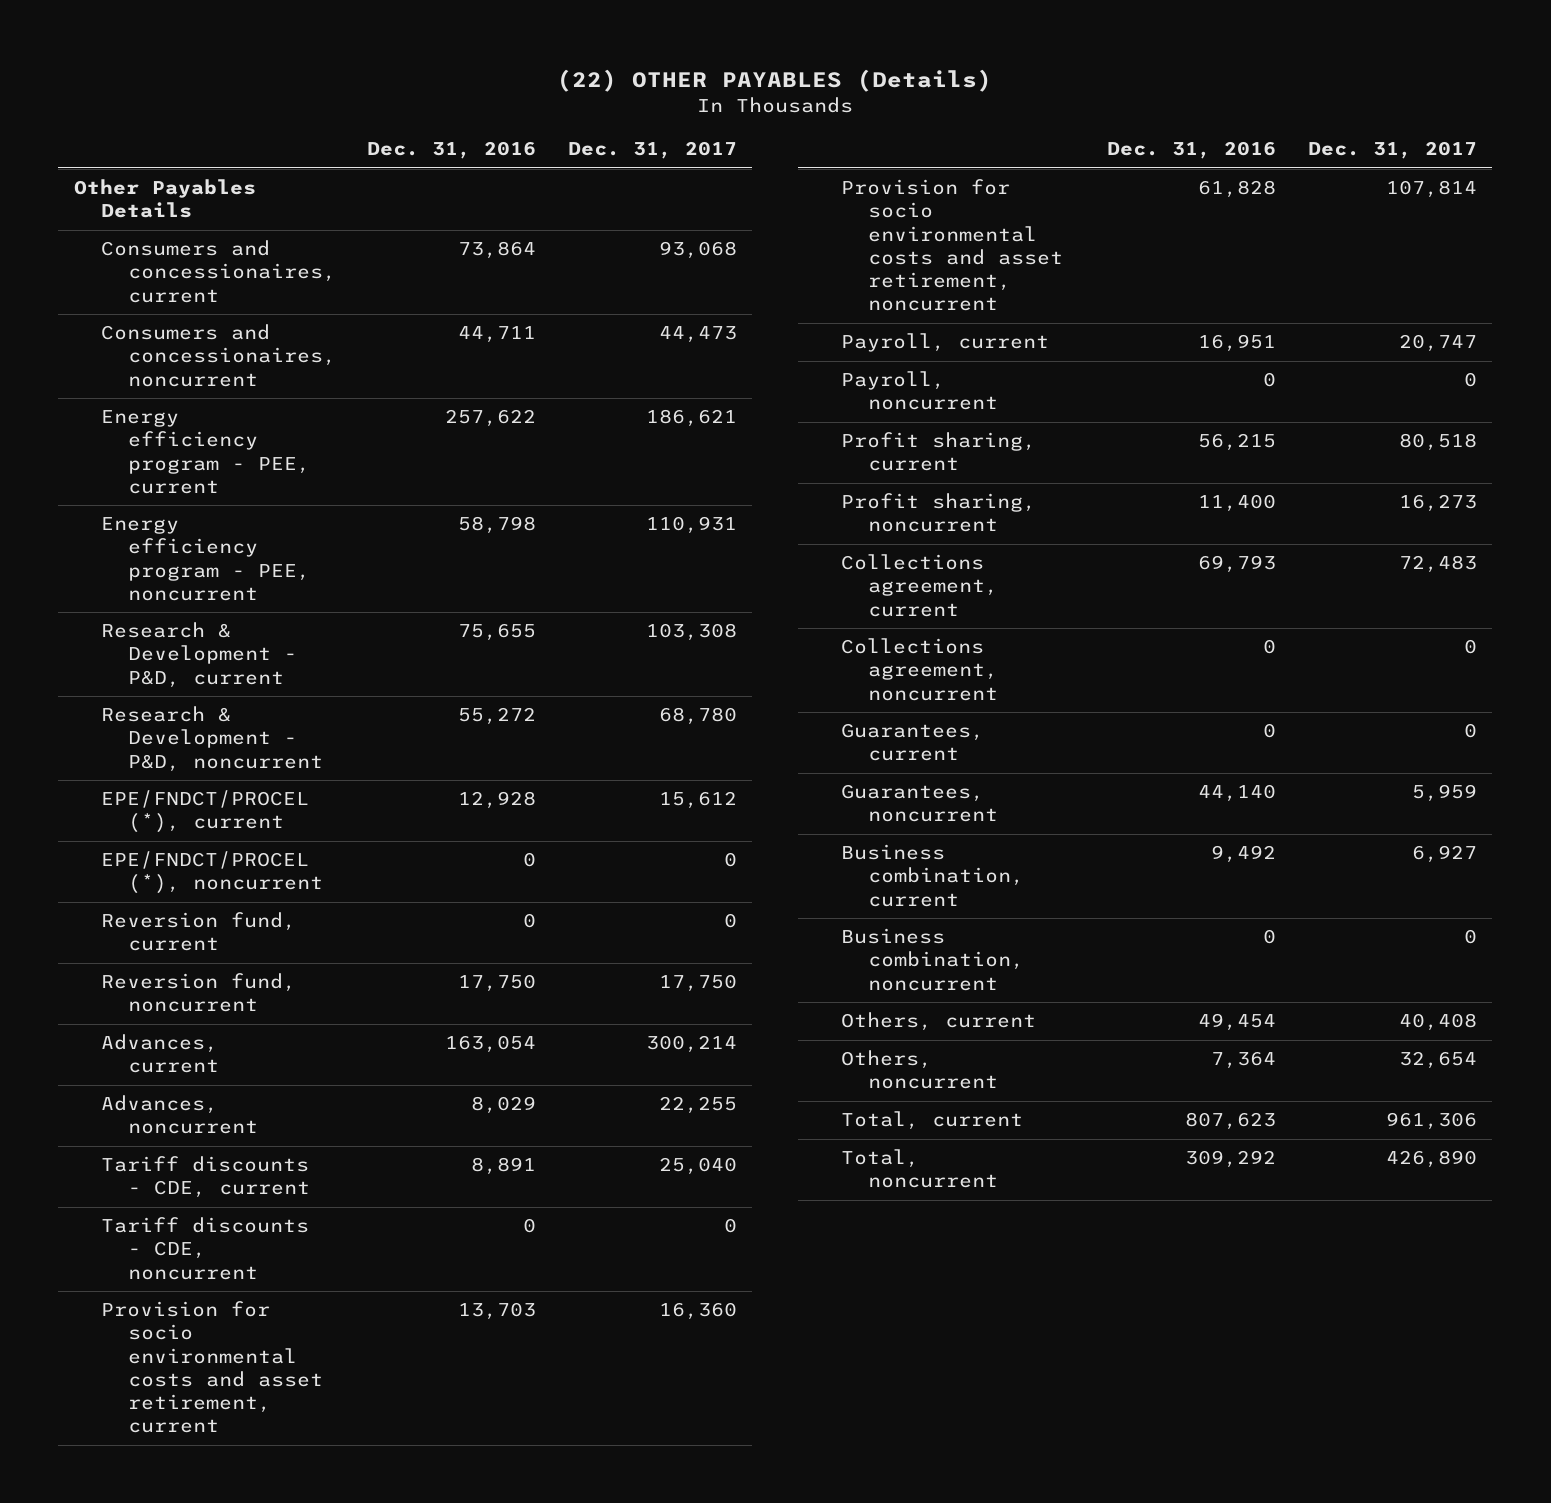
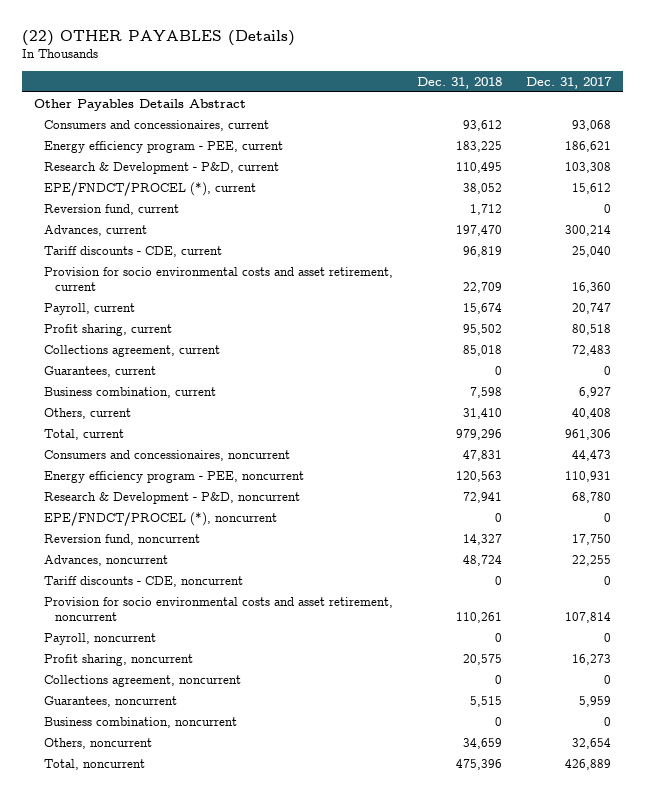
[367,141,537,160] Dec. 31, 2016 -> none
none -> [417,76,503,89] Dec. 31, 2018
[74,179,257,219] Other Payables Details -> [33,98,246,111] Other Payables Details Abstract
[101,324,337,387] Consumers and concessionaires, noncurrent -> [44,449,291,461] Consumers and concessionaires, noncurrent
[101,517,311,601] Energy efficiency program - PEE, noncurrent -> [44,470,305,483] Energy efficiency program - PEE, noncurrent
[101,706,324,772] Research & Development - P&D, noncurrent -> [44,491,301,504] Research & Development - P&D, noncurrent
[101,851,324,895] EPE/FNDCT/PROCEL (*), noncurrent -> [44,511,278,526] EPE/FNDCT/PROCEL (*), noncurrent
[101,973,297,1013] Reversion fund, noncurrent -> [44,533,201,545] Reversion fund, noncurrent
[101,1095,259,1135] Advances, noncurrent -> [44,554,169,566] Advances, noncurrent
[101,1217,310,1280] Tariff discounts - CDE, noncurrent -> [44,575,244,587] Tariff discounts - CDE, noncurrent
[840,179,1064,312] Provision for socio environmental costs and asset retirement, noncurrent -> [44,596,394,622] Provision for socio environmental costs and asset retirement, noncurrent
[840,371,999,411] Payroll, noncurrent -> [44,632,157,645] Payroll, noncurrent
[840,493,1036,533] Profit sharing, noncurrent -> [44,653,194,666] Profit sharing, noncurrent
[840,638,999,701] Collections agreement, noncurrent -> [44,674,242,687] Collections agreement, noncurrent
[840,784,999,823] Guarantees, noncurrent -> [44,695,178,707] Guarantees, noncurrent
[840,928,1025,991] Business combination, noncurrent -> [44,716,238,728] Business combination, noncurrent
[840,1050,999,1090] Others, noncurrent -> [44,737,153,749] Others, noncurrent
[1385,1150,1477,1169] 426,890 -> [565,758,612,770] 426,889

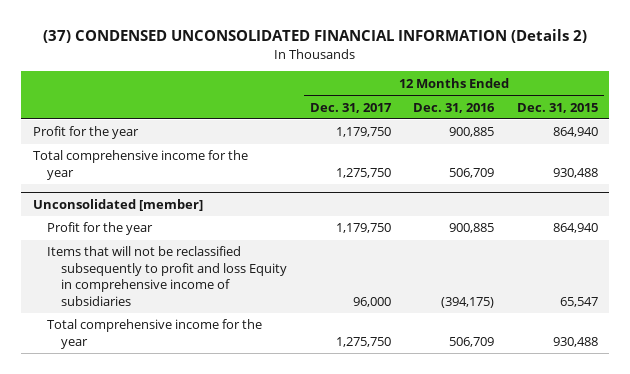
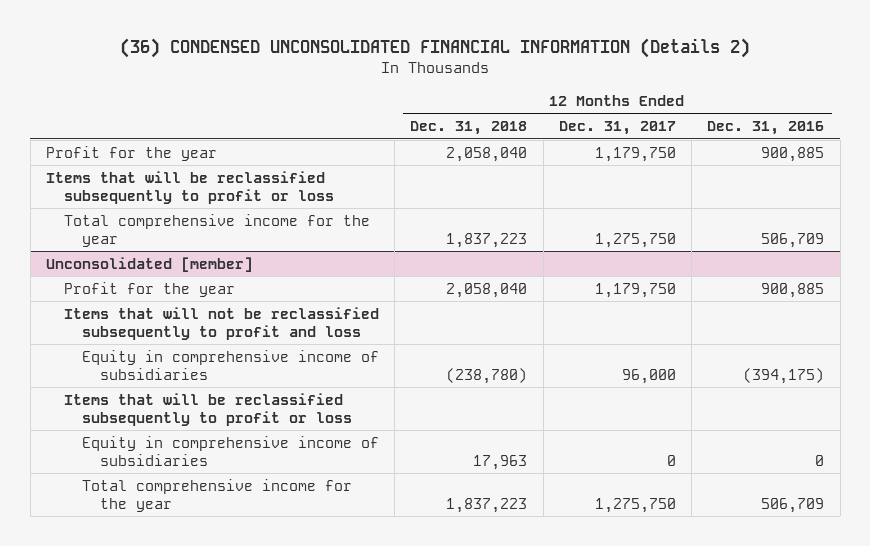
[43,29,588,44] (37) CONDENSED UNCONSOLIDATED FINANCIAL INFORMATION (Details 2) -> [120,38,751,59] (36) CONDENSED UNCONSOLIDATED FINANCIAL INFORMATION (Details 2)
[516,102,598,113] Dec. 31, 2015 -> none
none -> [410,121,528,136] Dec. 31, 2018
none -> [45,170,334,204] Items that will be reclassified subsequently to profit or loss
none -> [63,306,379,340] Items that will not be reclassified subsequently to profit and loss
[46,246,287,306] Items that will not be reclassified subsequently to profit and loss Equity in comprehensive income of subsidiaries -> [81,349,379,380] Equity in comprehensive income of subsidiaries
none -> [63,392,352,426] Items that will be reclassified subsequently to profit or loss
none -> [81,435,379,466] Equity in comprehensive income of subsidiaries

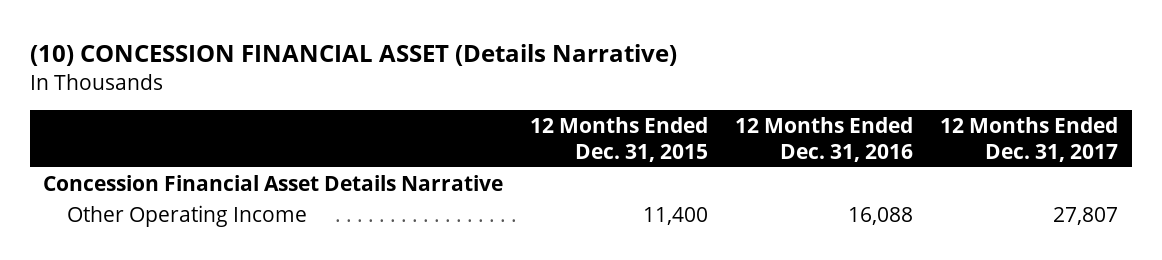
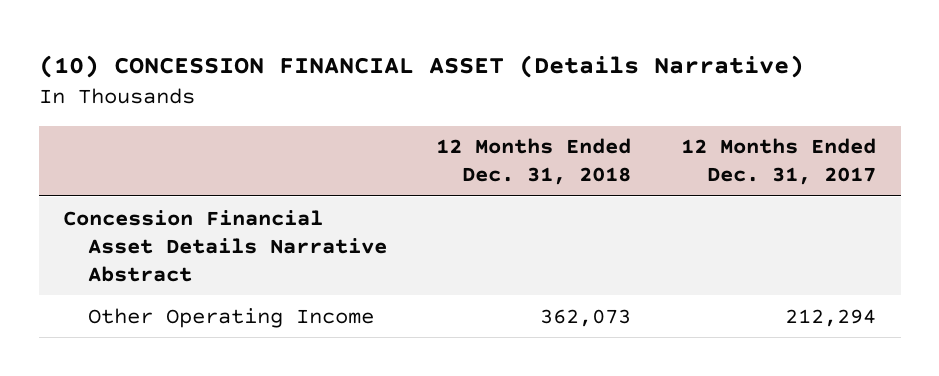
[530,117,709,162] 12 Months Ended Dec. 31, 2015 -> none
[735,117,914,162] 12 Months Ended Dec. 31, 2016 -> none
none -> [436,138,632,186] 12 Months Ended Dec. 31, 2018
[43,174,504,191] Concession Financial Asset Details Narrative -> [63,209,387,282] Concession Financial Asset Details Narrative Abstract
[1053,206,1119,225] 27,807 -> [784,308,876,327] 212,294

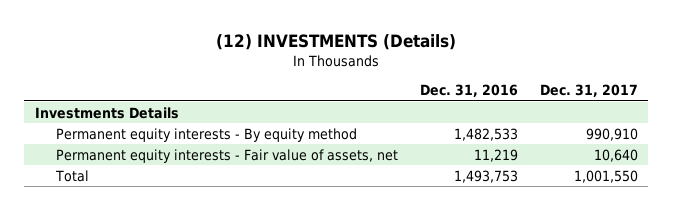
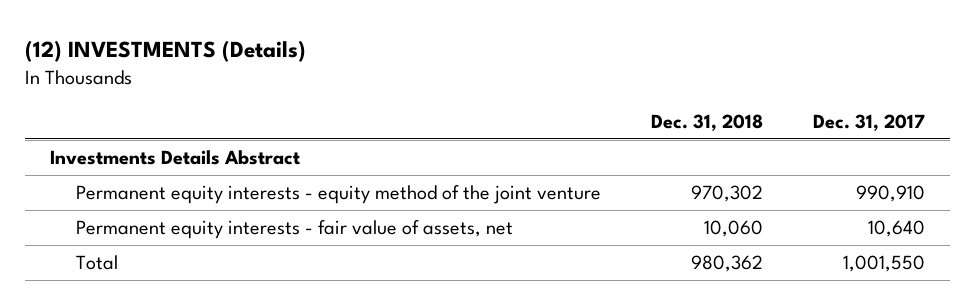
[420,84,519,98] Dec. 31, 2016 -> none
none -> [651,113,764,131] Dec. 31, 2018
[35,106,180,119] Investments Details -> [50,150,301,166] Investments Details Abstract
[56,127,358,142] Permanent equity interests - By equity method -> [76,185,602,205] Permanent equity interests - equity method of the joint venture
[56,148,399,163] Permanent equity interests - Fair value of assets, net -> [76,220,514,240] Permanent equity interests - fair value of assets, net

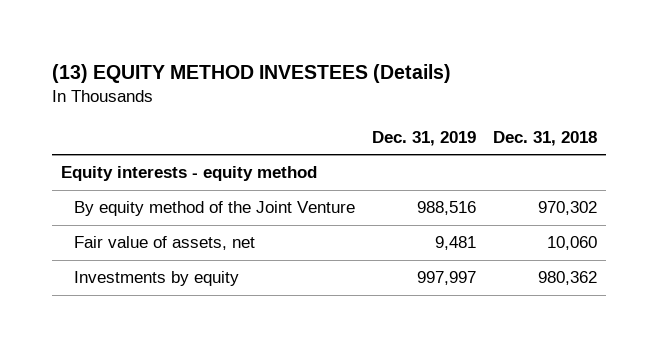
[25,39,307,62] (12) INVESTMENTS (Details) -> [52,63,452,83] (13) EQUITY METHOD INVESTEES (Details)
[812,113,925,131] Dec. 31, 2017 -> none
none -> [371,130,476,146] Dec. 31, 2019
[50,150,301,166] Investments Details Abstract -> none
none -> [61,166,318,182] Equity interests - equity method
[76,185,602,205] Permanent equity interests - equity method of the joint venture -> [73,201,355,217] By equity method of the Joint Venture
[76,220,514,240] Permanent equity interests - fair value of assets, net -> [73,236,255,251] Fair value of assets, net
[76,255,119,271] Total -> [73,271,239,287] Investments by equity

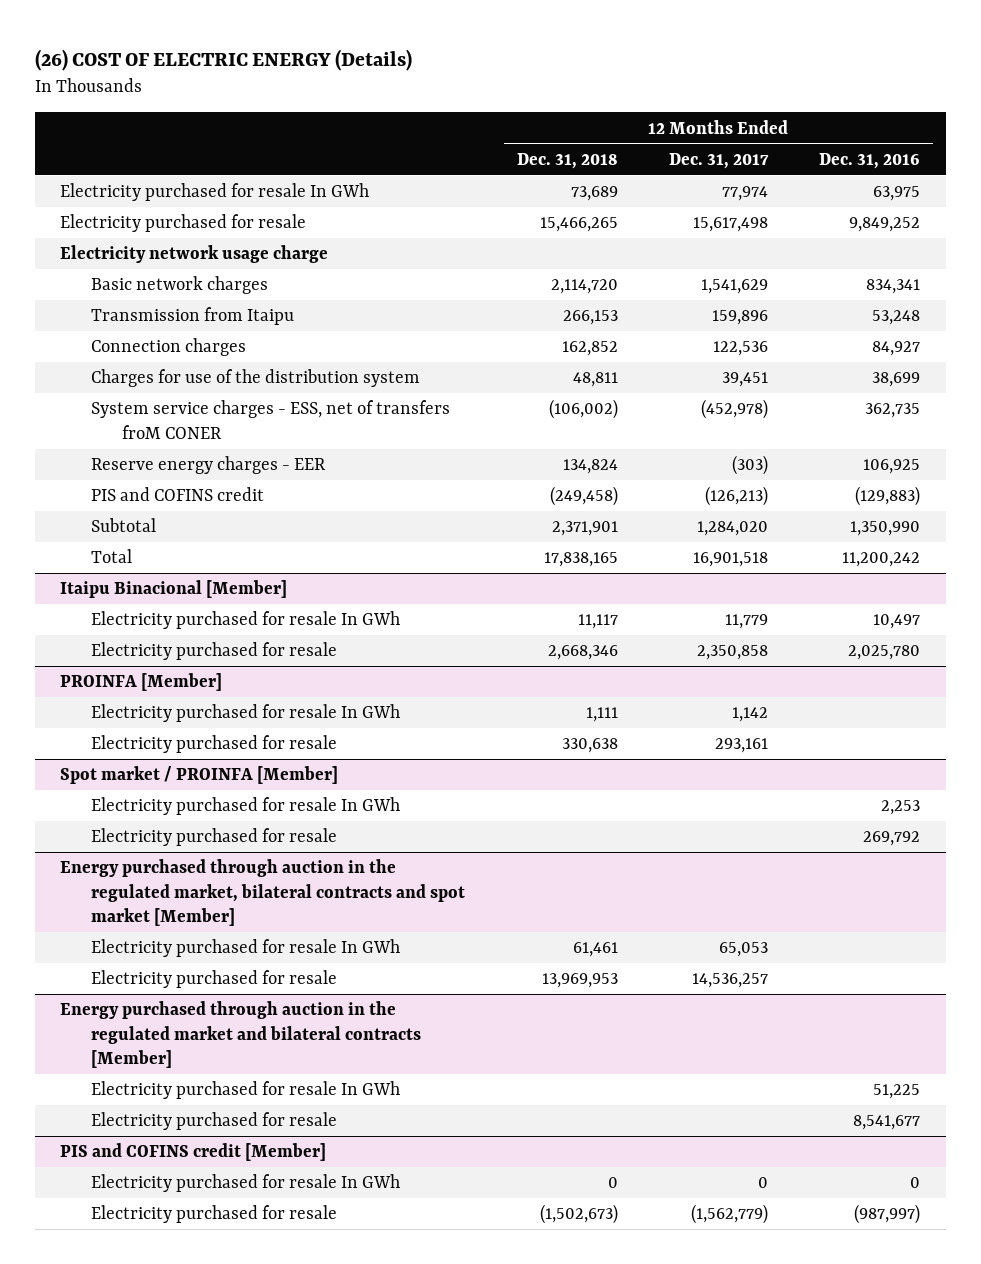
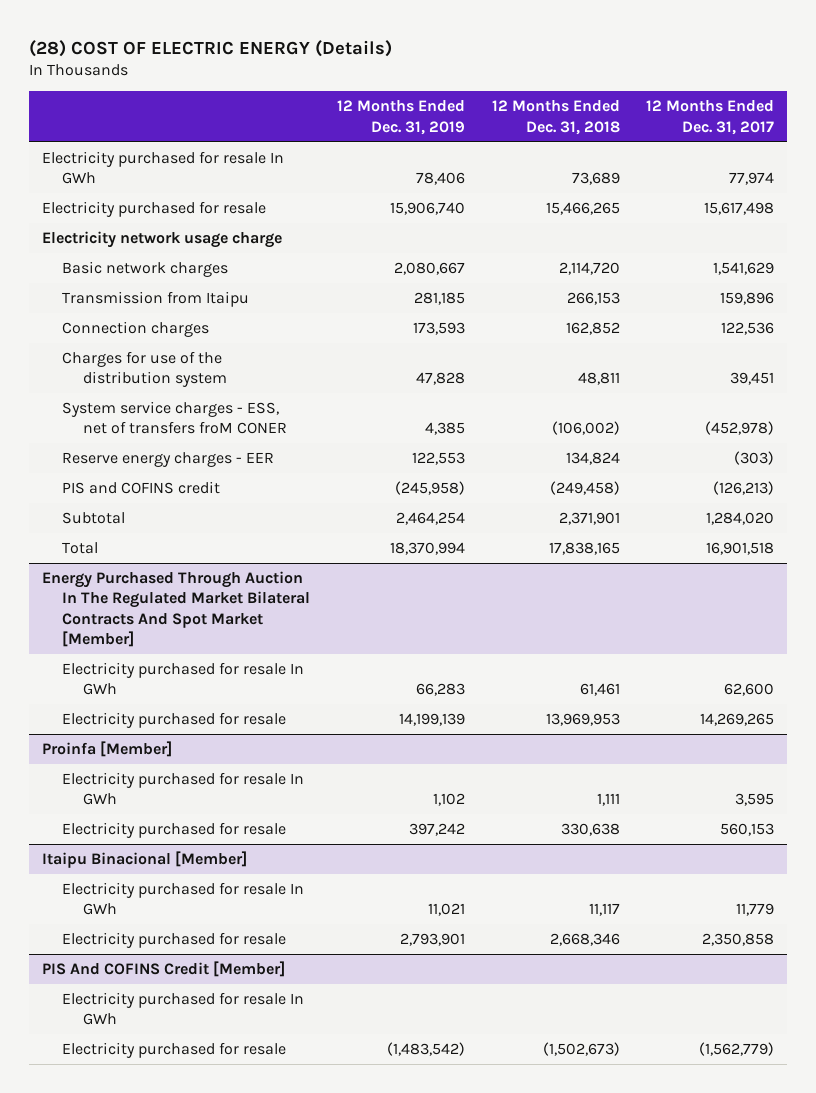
[34,48,412,71] (26) COST OF ELECTRIC ENERGY (Details) -> [28,39,392,57] (28) COST OF ELECTRIC ENERGY (Details)
[819,152,921,169] Dec. 31, 2016 -> none
none -> [337,100,466,135] 12 Months Ended Dec. 31, 2019
none -> [42,571,311,648] Energy Purchased Through Auction In The Regulated Market Bilateral Contracts And Spot Market [Member]
none -> [62,662,305,696] Electricity purchased for resale In GWh
none -> [62,712,287,729] Electricity purchased for resale
none -> [42,741,173,758] Proinfa [Member]
none -> [62,772,305,806] Electricity purchased for resale In GWh
none -> [62,822,287,839] Electricity purchased for resale
[60,673,223,692] PROINFA [Member] -> none
[91,704,401,723] Electricity purchased for resale In GWh -> none
[91,735,338,754] Electricity purchased for resale -> none
[60,766,339,785] Spot market / PROINFA [Member] -> none
[91,797,401,816] Electricity purchased for resale In GWh -> none
[91,828,338,847] Electricity purchased for resale -> none
[60,859,466,926] Energy purchased through auction in the regulated market, bilateral contracts and spot market [Member] -> none
[91,939,401,958] Electricity purchased for resale In GWh -> none
[91,970,338,989] Electricity purchased for resale -> none
[60,1001,422,1068] Energy purchased through auction in the regulated market and bilateral contracts [Member] -> none
none -> [42,961,286,978] PIS And COFINS Credit [Member]
[91,1112,338,1131] Electricity purchased for resale -> none
[60,1143,327,1162] PIS and COFINS credit [Member] -> none
[91,1174,401,1193] Electricity purchased for resale In GWh -> none

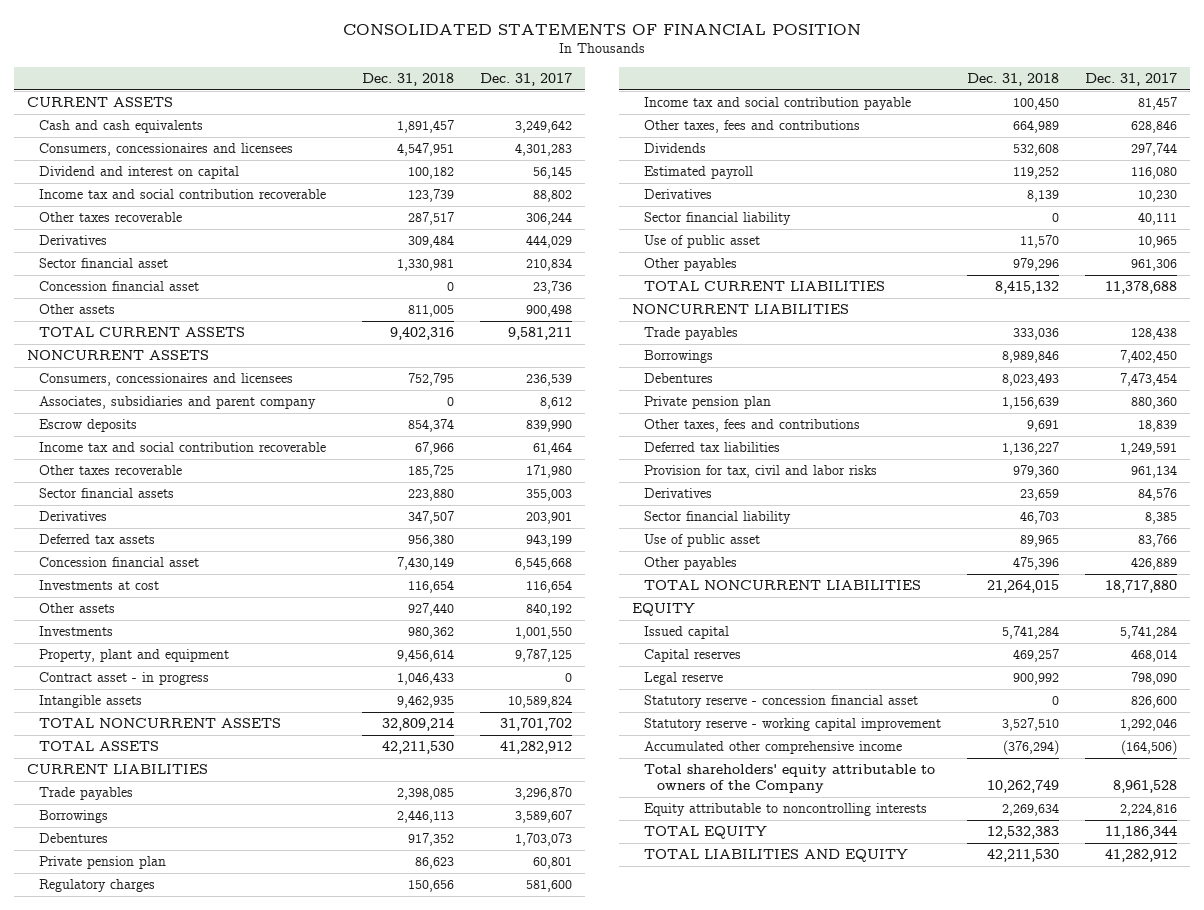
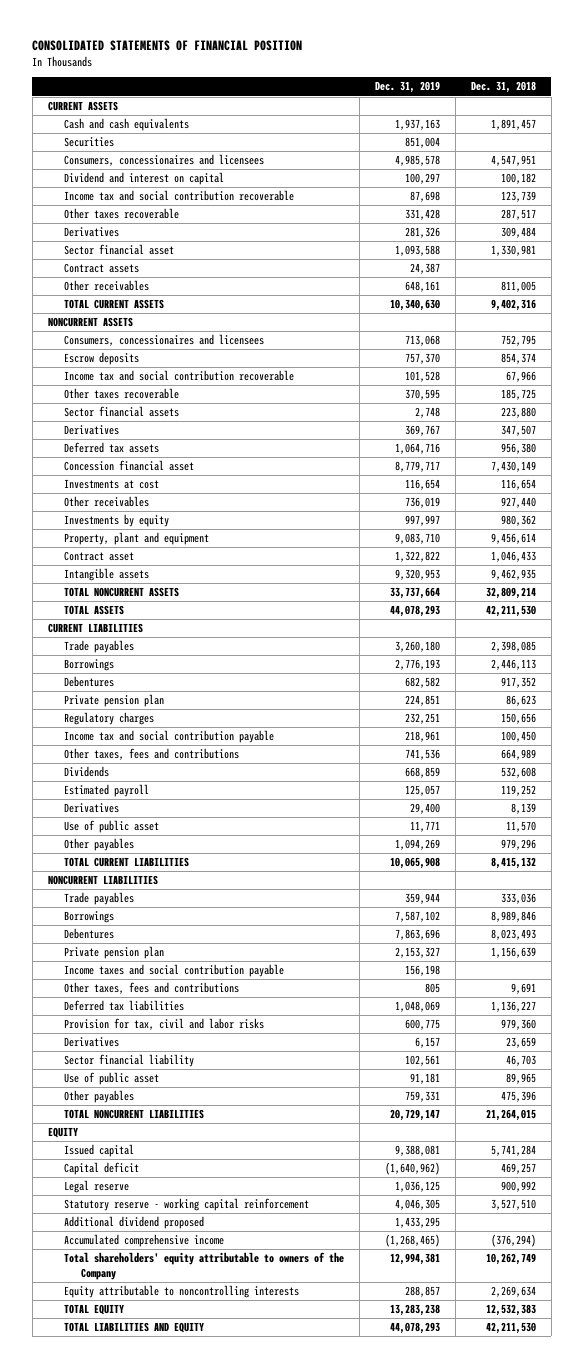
[480,73,573,87] Dec. 31, 2017 -> none
none -> [375,81,441,94] Dec. 31, 2019
none -> [64,137,115,148] Securities
[39,281,200,292] Concession financial asset -> none
none -> [64,263,140,274] Contract assets
[39,304,116,315] Other assets -> [64,280,150,292] Other receivables
[39,396,317,410] Associates, subsidiaries and parent company -> none
[39,603,116,614] Other assets -> [64,496,150,508] Other receivables
[39,626,114,637] Investments -> [64,514,170,528] Investments by equity
[39,672,210,686] Contract asset - in progress -> [64,551,135,562] Contract asset
[644,212,792,226] Sector financial liability -> none
none -> [64,964,285,978] Income taxes and social contribution payable
[644,649,742,663] Capital reserves -> [64,1162,140,1176] Capital deficit
[644,695,919,709] Statutory reserve - concession financial asset -> none
[644,718,942,732] Statutory reserve - working capital improvement -> [64,1198,310,1212] Statutory reserve - working capital reinforcement
none -> [64,1216,205,1230] Additional dividend proposed
[644,741,903,755] Accumulated other comprehensive income -> [64,1234,225,1248] Accumulated comprehensive income

